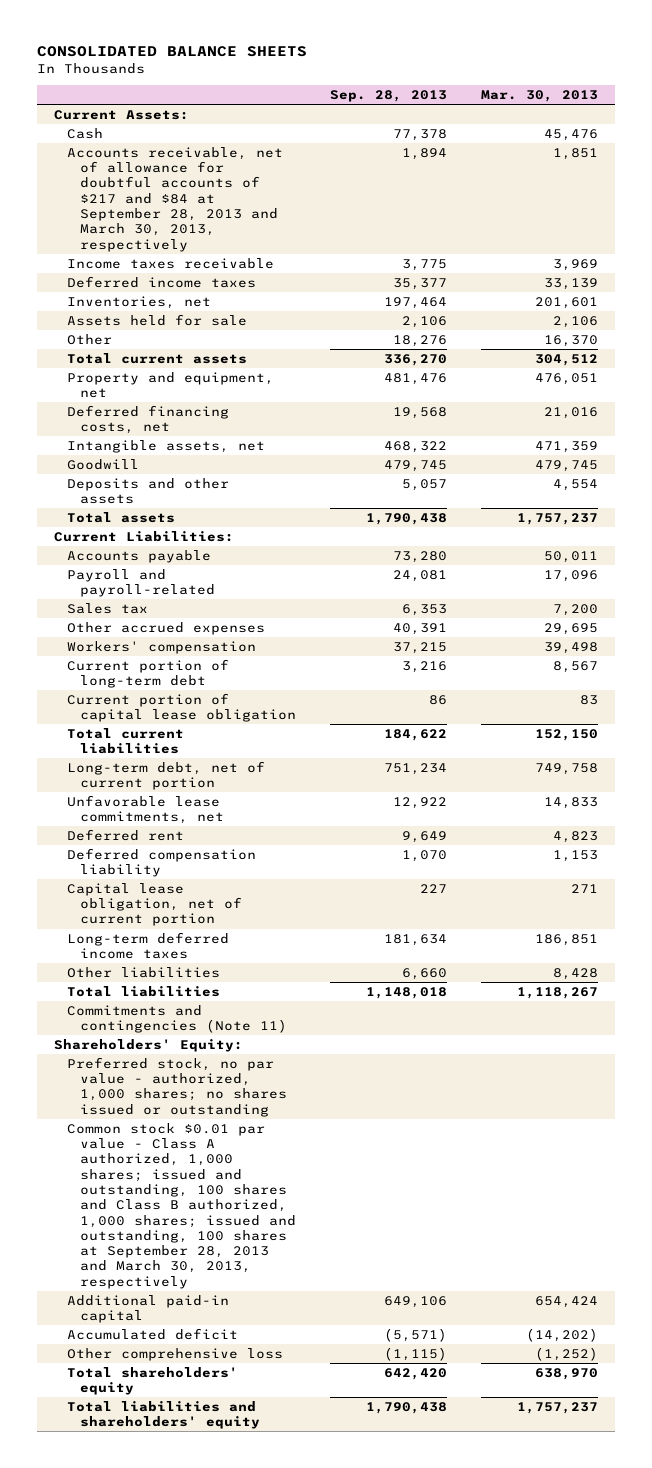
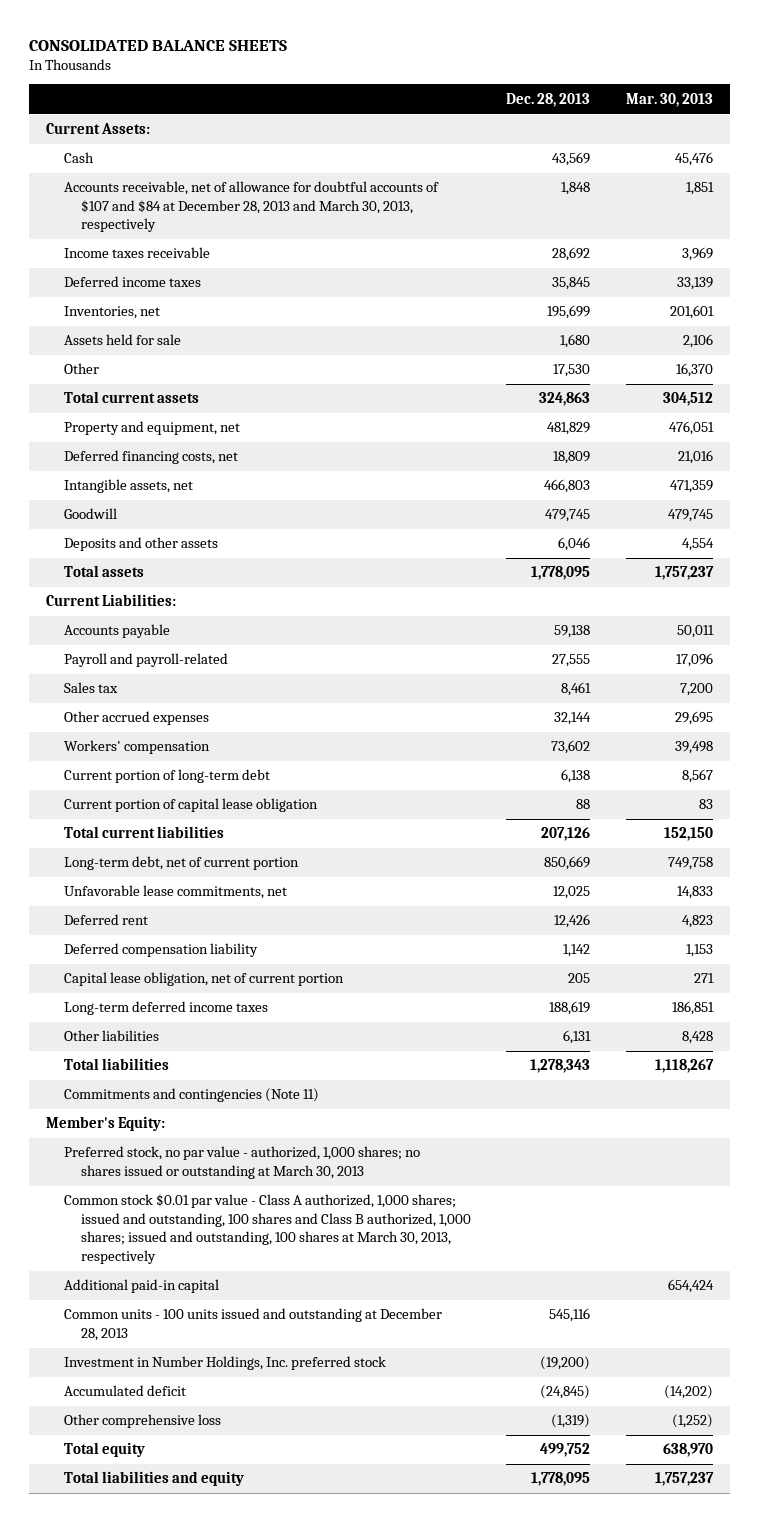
[329,90,447,103] Sep. 28, 2013 -> none
none -> [506,92,591,107] Dec. 28, 2013
[67,146,284,252] Accounts receivable, net of allowance for doubtful accounts of $217 and $84 at September 28, 2013 and March 30, 2013, respectively -> [63,181,439,233] Accounts receivable, net of allowance for doubtful accounts of $107 and $84 at December 28, 2013 and March 30, 2013, respectively
[54,1038,244,1052] Shareholders' Equity: -> none
none -> [46,1116,166,1132] Member's Equity:
[67,1056,287,1117] Preferred stock, no par value - authorized, 1,000 shares; no shares issued or outstanding -> [63,1146,420,1179] Preferred stock, no par value - authorized, 1,000 shares; no shares issued or outstanding at March 30, 2013
[67,1122,296,1289] Common stock $0.01 par value - Class A authorized, 1,000 shares; issued and outstanding, 100 shares and Class B authorized, 1,000 shares; issued and outstanding, 100 shares at September 28, 2013 and March 30, 2013, respectively -> [63,1194,472,1264] Common stock $0.01 par value - Class A authorized, 1,000 shares; issued and outstanding, 100 shares and Class B authorized, 1,000 shares; issued and outstanding, 100 shares at March 30, 2013, respectively
none -> [63,1308,442,1341] Common units - 100 units issued and outstanding at December 28, 2013
none -> [63,1356,386,1371] Investment in Number Holdings, Inc. preferred stock
[67,1366,239,1396] Total shareholders' equity -> [63,1442,145,1458] Total equity
[67,1400,260,1430] Total liabilities and shareholders' equity -> [63,1471,244,1487] Total liabilities and equity

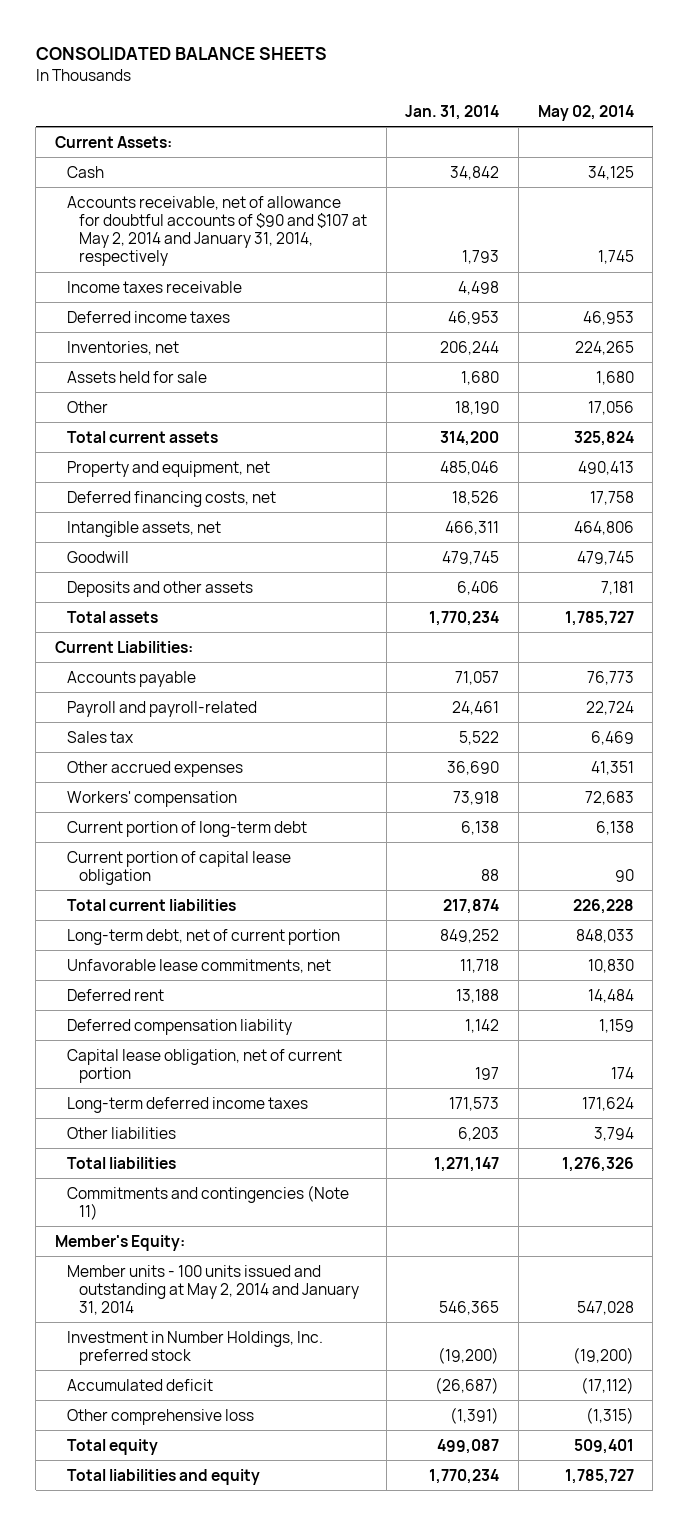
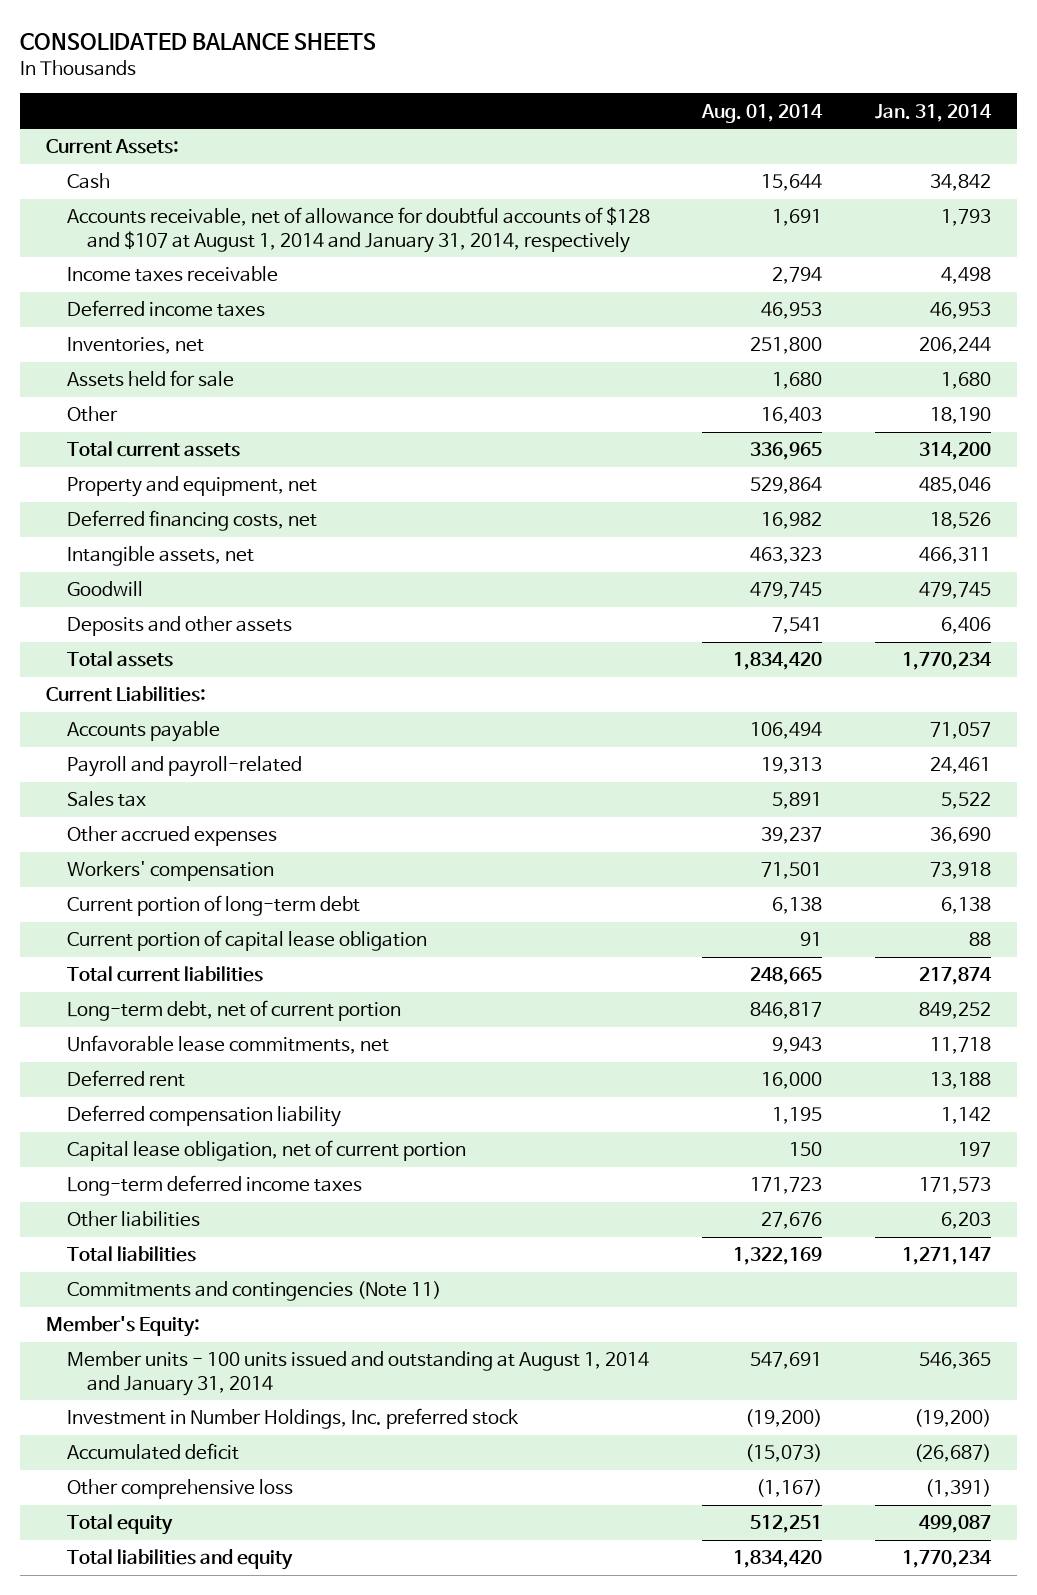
[537,104,634,121] May 02, 2014 -> none
none -> [701,103,824,123] Aug. 01, 2014
[66,195,367,267] Accounts receivable, net of allowance for doubtful accounts of $90 and $107 at May 2, 2014 and January 31, 2014, respectively -> [66,207,650,253] Accounts receivable, net of allowance for doubtful accounts of $128 and $107 at August 1, 2014 and January 31, 2014, respectively
[66,1264,359,1316] Member units - 100 units issued and outstanding at May 2, 2014 and January 31, 2014 -> [66,1351,649,1396] Member units - 100 units issued and outstanding at August 1, 2014 and January 31, 2014

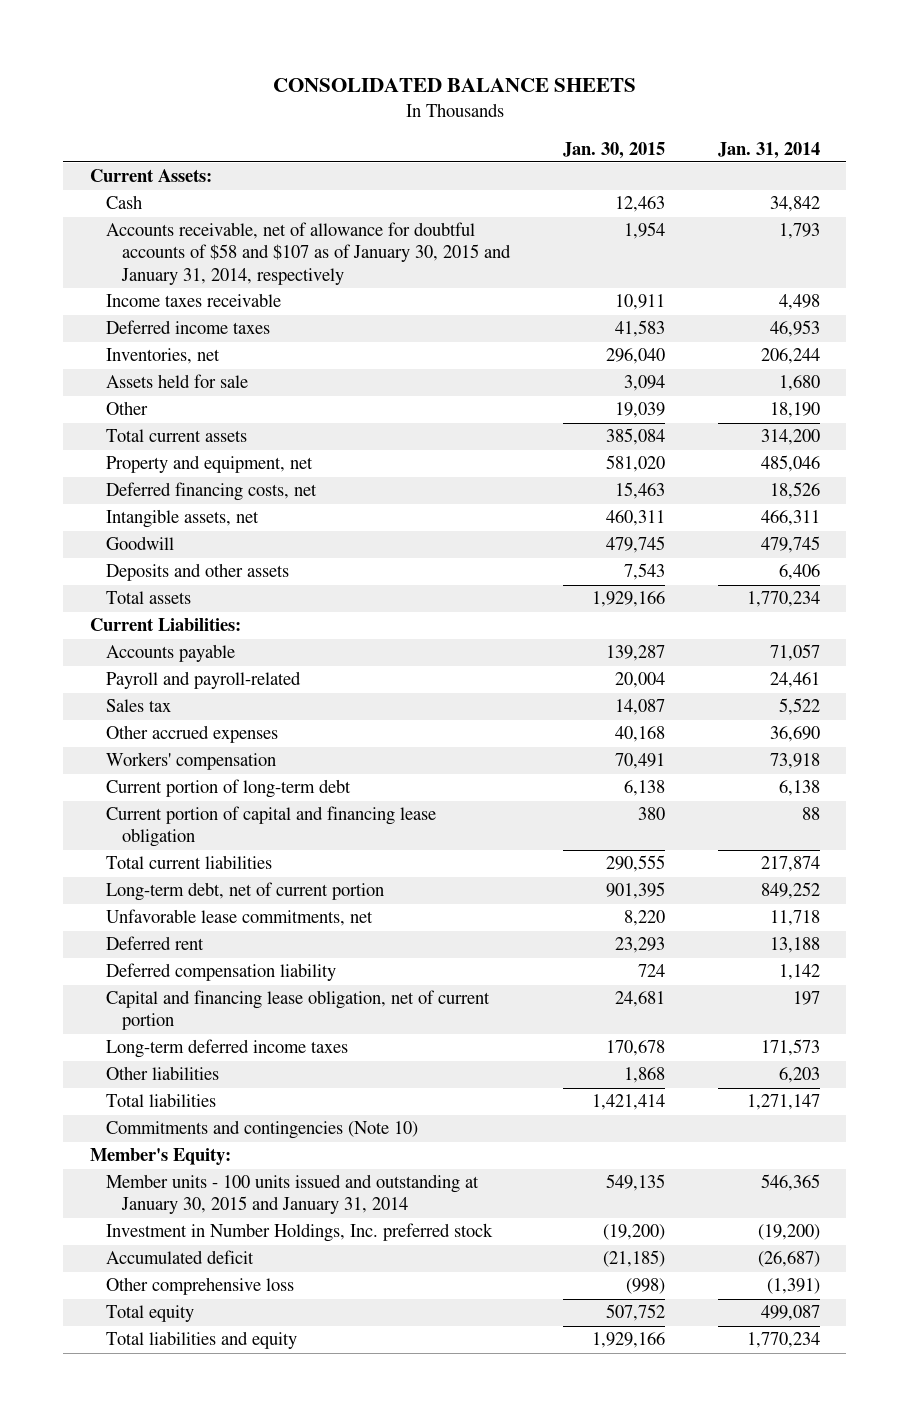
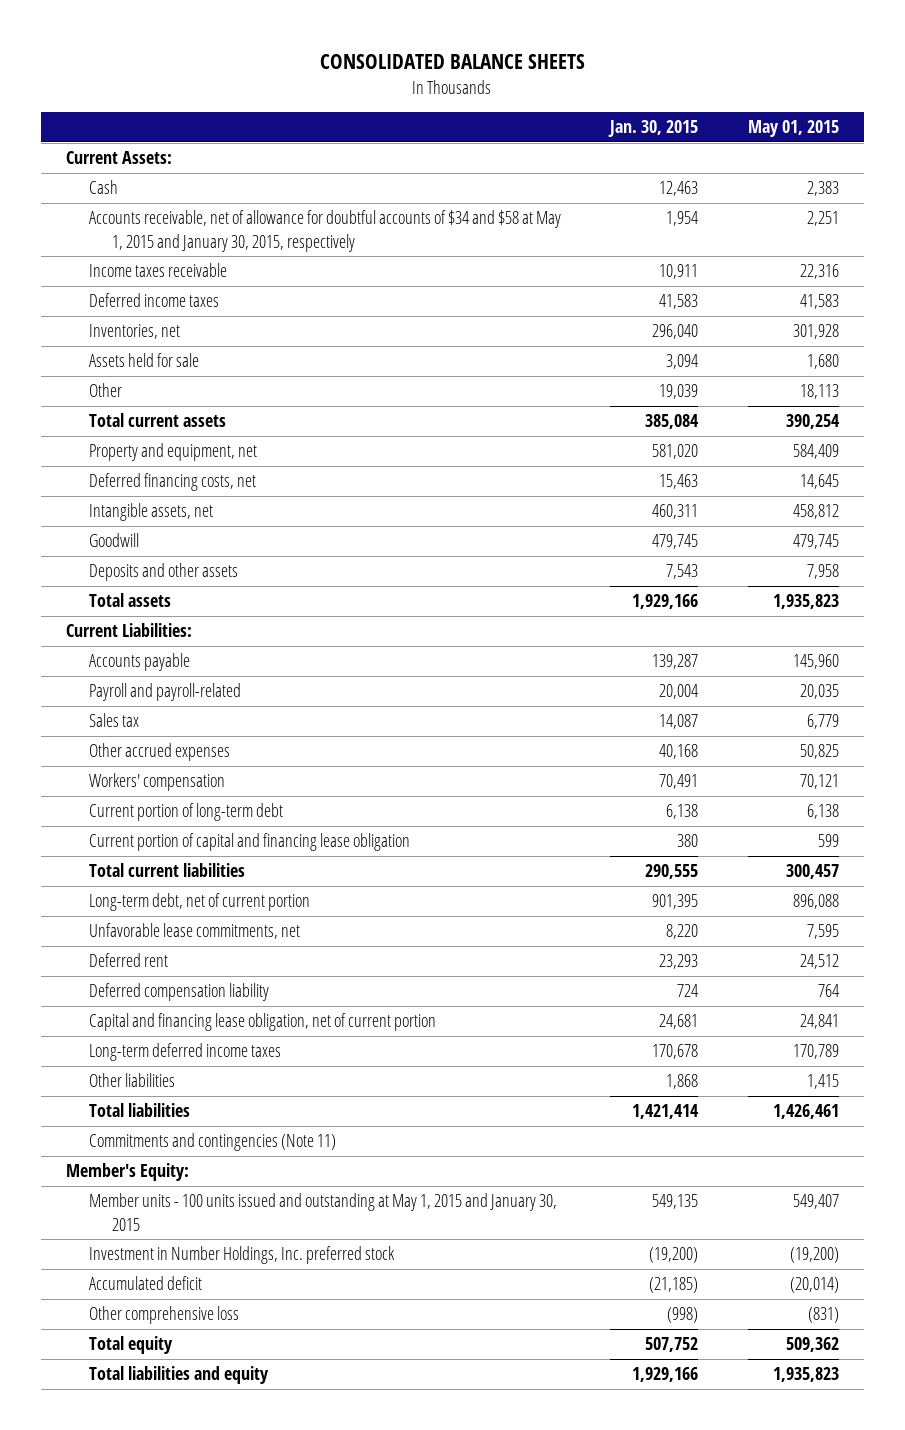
[717,141,820,159] Jan. 31, 2014 -> none
none -> [747,120,839,138] May 01, 2015
[105,222,511,285] Accounts receivable, net of allowance for doubtful accounts of $58 and $107 as of January 30, 2015 and January 31, 2014, respectively -> [88,210,561,252] Accounts receivable, net of allowance for doubtful accounts of $34 and $58 at May 1, 2015 and January 30, 2015, respectively
[105,1120,418,1140] Commitments and contingencies (Note 10) -> [88,1133,336,1152] Commitments and contingencies (Note 11)
[105,1174,479,1215] Member units - 100 units issued and outstanding at January 30, 2015 and January 31, 2014 -> [88,1193,557,1231] Member units - 100 units issued and outstanding at May 1, 2015 and January 30, 2015

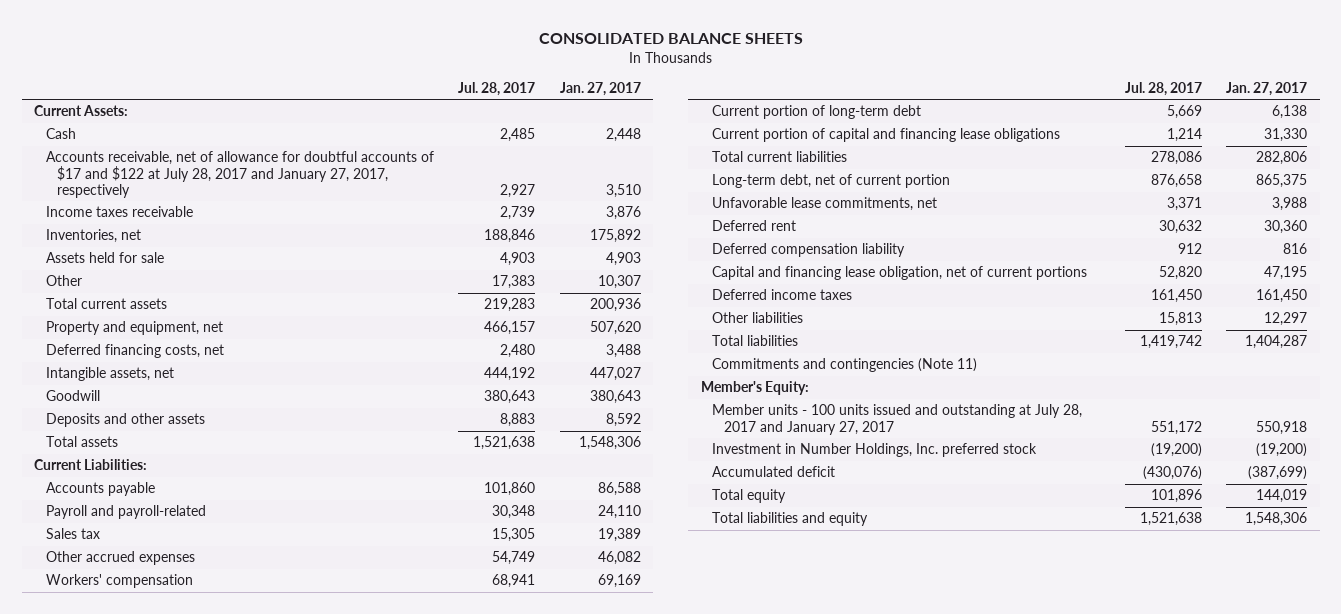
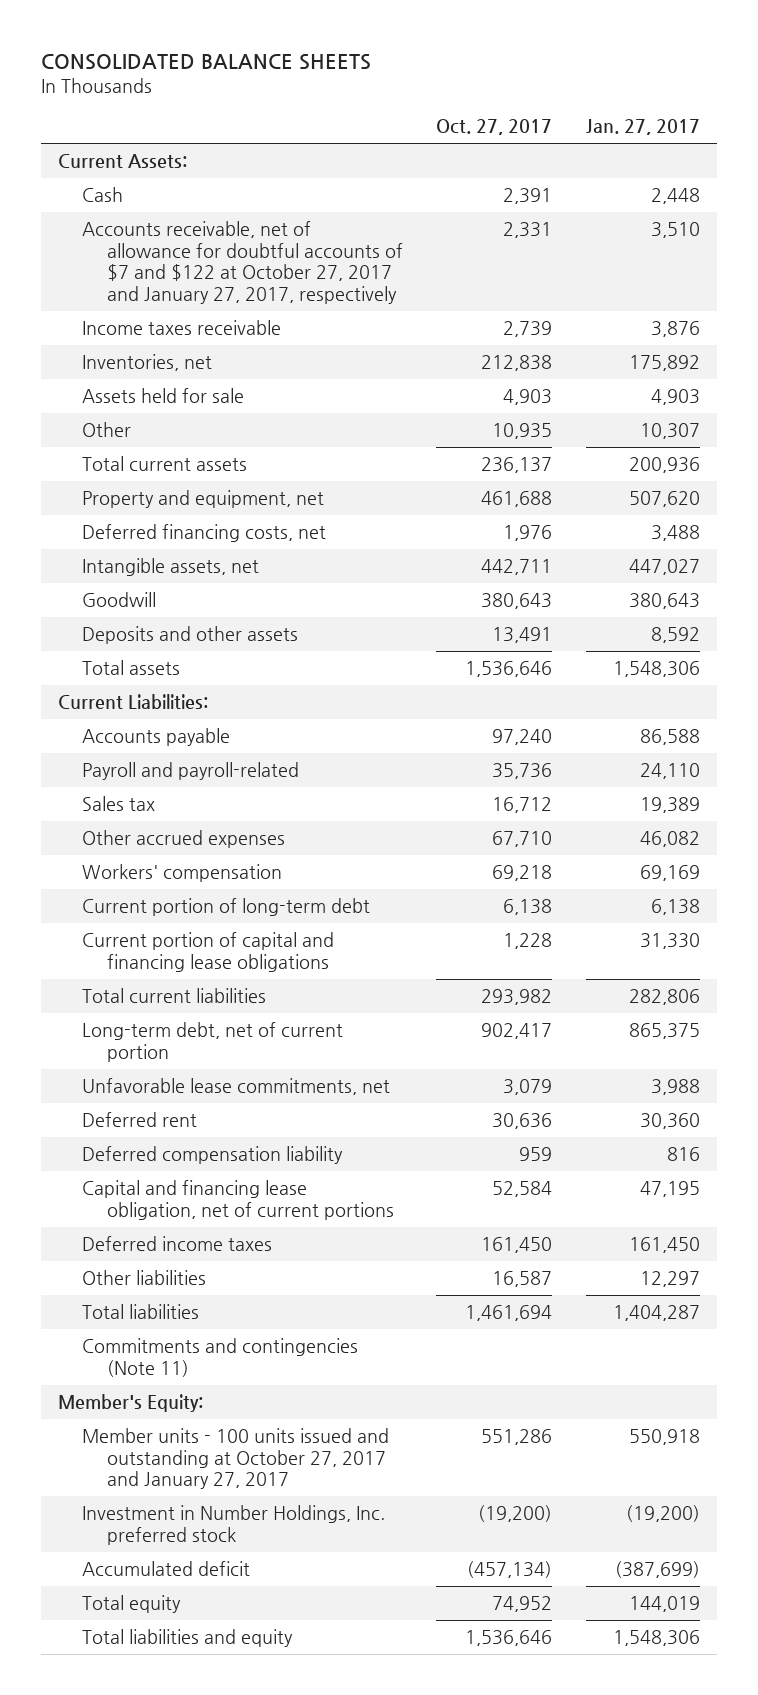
[458,82,536,97] Jul. 28, 2017 -> none
none -> [436,119,553,136] Oct. 27, 2017
[45,151,434,198] Accounts receivable, net of allowance for doubtful accounts of $17 and $122 at July 28, 2017 and January 27, 2017, respectively -> [82,221,403,304] Accounts receivable, net of allowance for doubtful accounts of $7 and $122 at October 27, 2017 and January 27, 2017, respectively
[712,404,1083,435] Member units - 100 units issued and outstanding at July 28, 2017 and January 27, 2017 -> [82,1428,390,1490] Member units - 100 units issued and outstanding at October 27, 2017 and January 27, 2017

